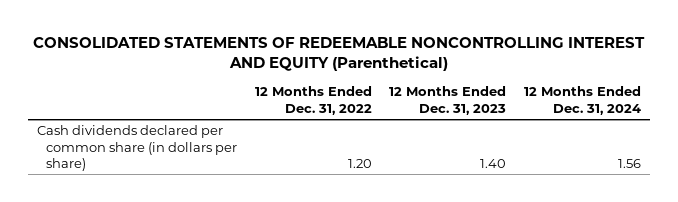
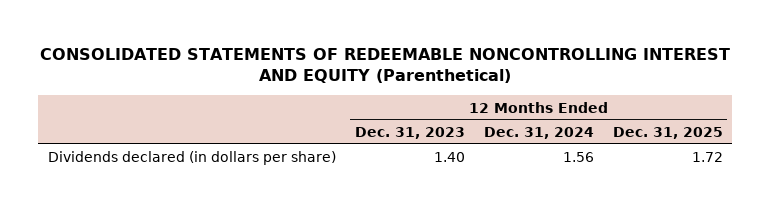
[254,86,372,115] 12 Months Ended Dec. 31, 2022 -> none
none -> [612,126,723,139] Dec. 31, 2025
[36,125,238,172] Cash dividends declared per common share (in dollars per share) -> [47,151,336,166] Dividends declared (in dollars per share)

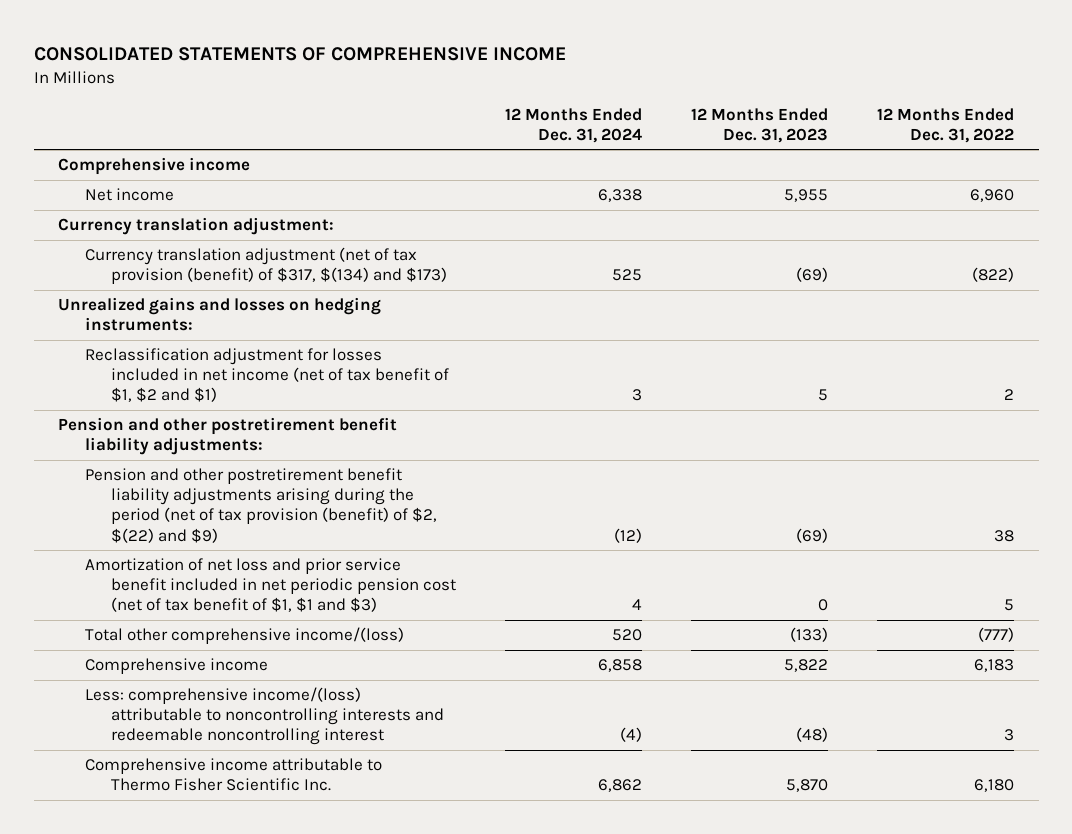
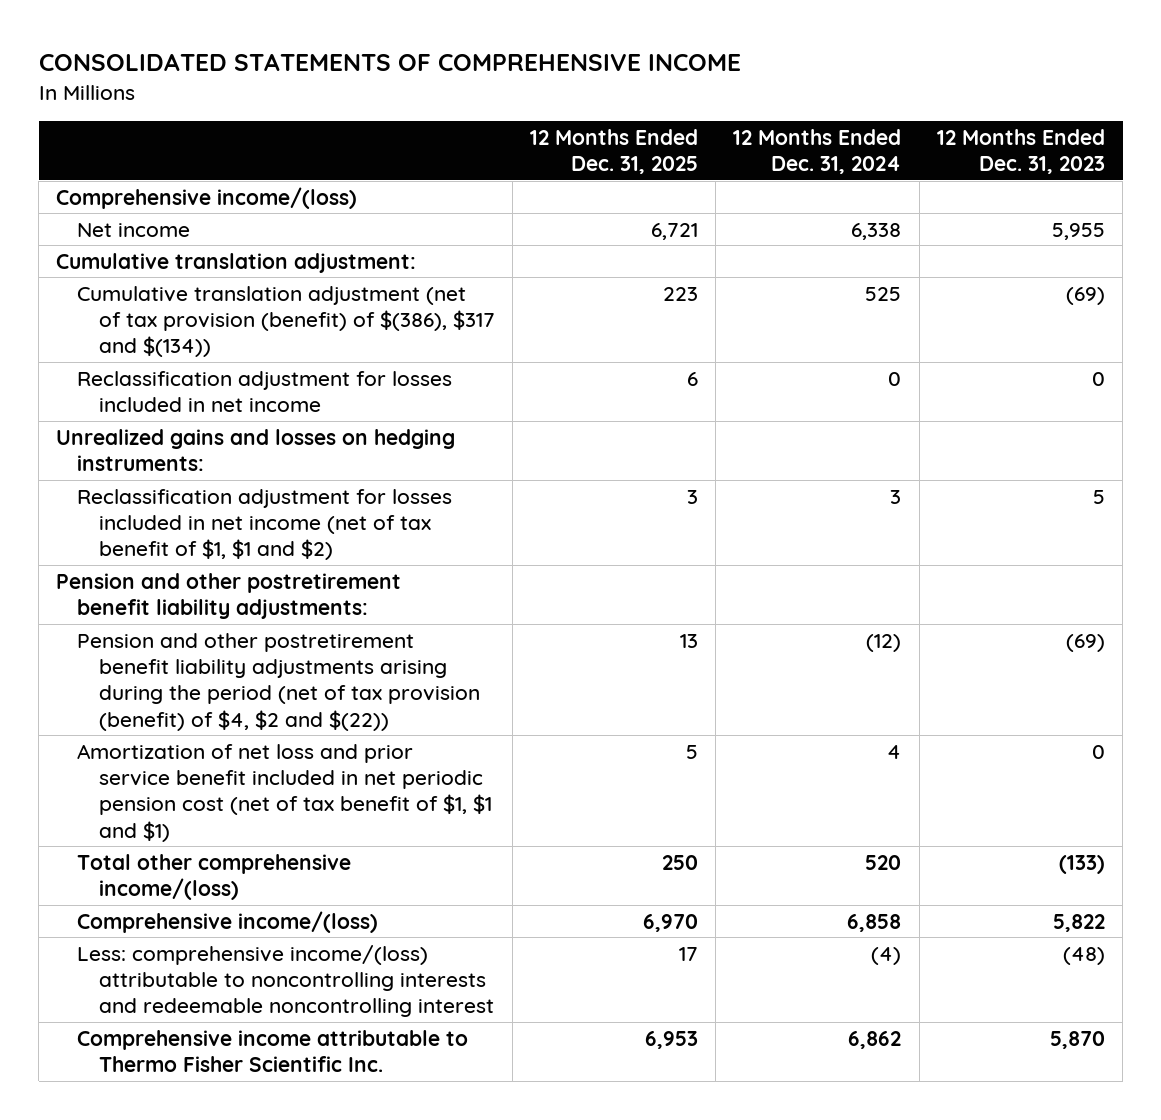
[877,107,1015,143] 12 Months Ended Dec. 31, 2022 -> none
none -> [529,128,698,174] 12 Months Ended Dec. 31, 2025
[58,157,251,176] Comprehensive income -> [56,186,358,209] Comprehensive income/(loss)
[58,217,335,236] Currency translation adjustment: -> [56,252,417,273] Cumulative translation adjustment:
[84,247,448,285] Currency translation adjustment (net of tax provision (benefit) of $317, $(134) and $173) -> [77,285,495,358] Cumulative translation adjustment (net of tax provision (benefit) of $(386), $317 and $(134))
none -> [77,370,453,412] Reclassification adjustment for losses included in net income
[84,348,450,403] Reclassification adjustment for losses included in net income (net of tax benefit of $1, $2 and $1) -> [77,488,453,561] Reclassification adjustment for losses included in net income (net of tax benefit of $1, $1 and $2)
[84,468,438,543] Pension and other postretirement benefit liability adjustments arising during the period (net of tax provision (benefit) of $2, $(22) and $9) -> [77,632,480,731] Pension and other postretirement benefit liability adjustments arising during the period (net of tax provision (benefit) of $4, $2 and $(22))
[84,558,457,613] Amortization of net loss and prior service benefit included in net periodic pension cost (net of tax benefit of $1, $1 and $3) -> [77,743,492,842] Amortization of net loss and prior service benefit included in net periodic pension cost (net of tax benefit of $1, $1 and $1)
[84,658,268,675] Comprehensive income -> [77,910,379,933] Comprehensive income/(loss)

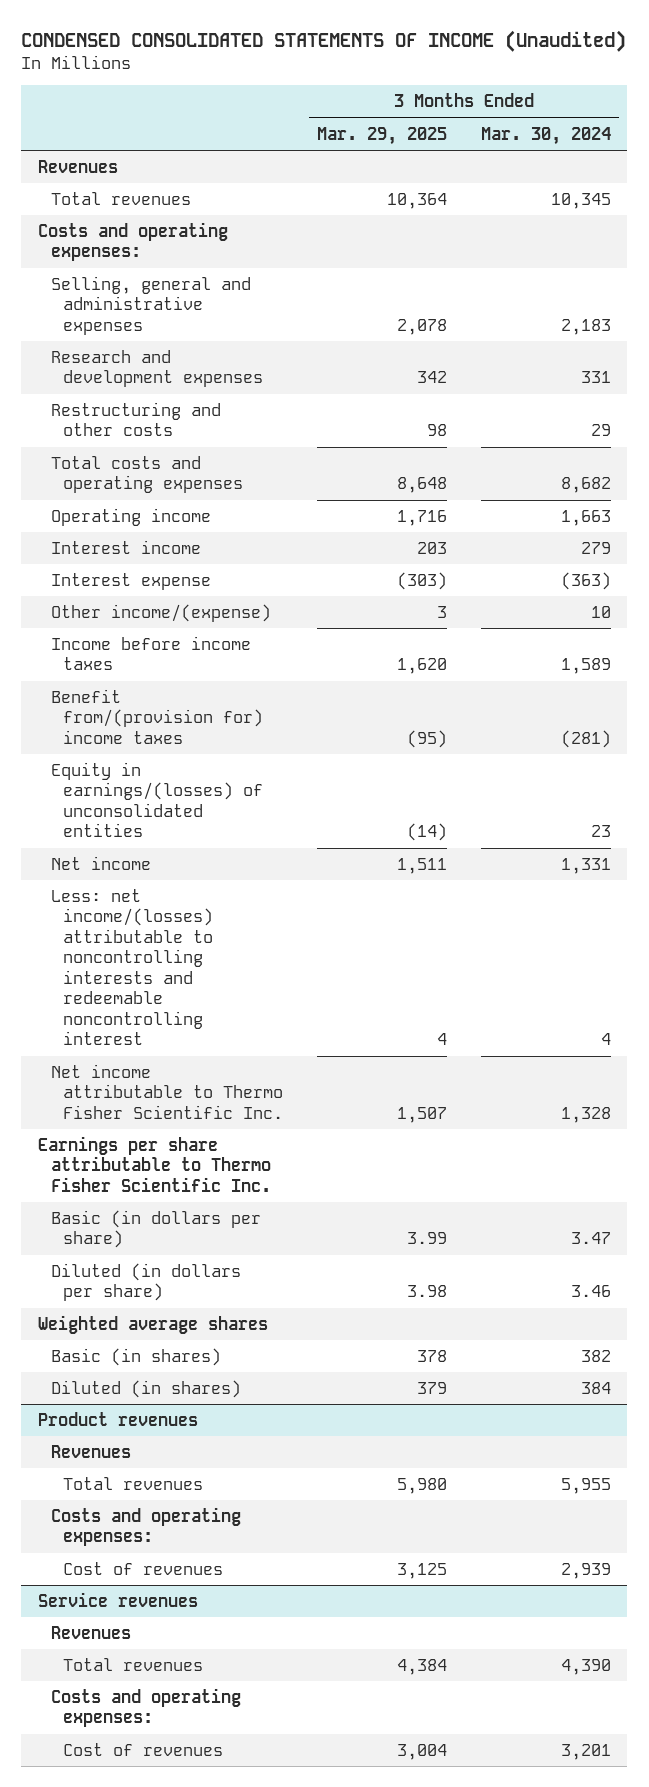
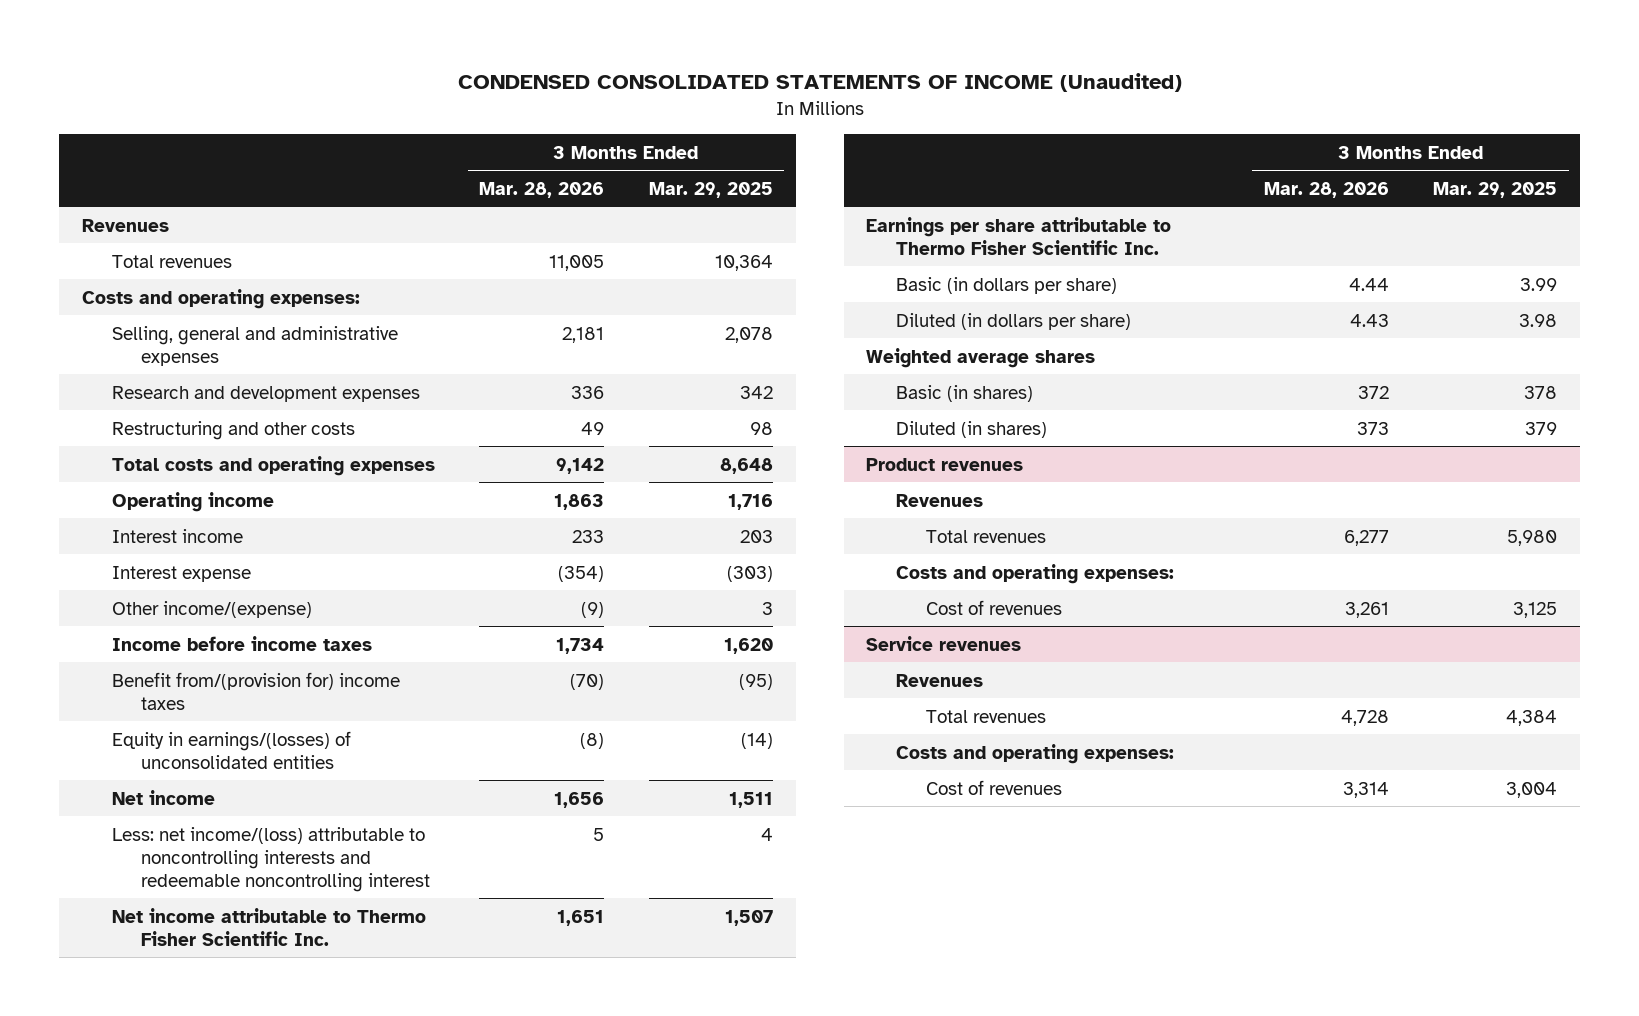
[480,126,611,145] Mar. 30, 2024 -> none
none -> [479,182,605,199] Mar. 28, 2026
[50,888,214,1046] Less: net income/(losses) attributable to noncontrolling interests and redeemable noncontrolling interest -> [111,826,431,892] Less: net income/(loss) attributable to noncontrolling interests and redeemable noncontrolling interest

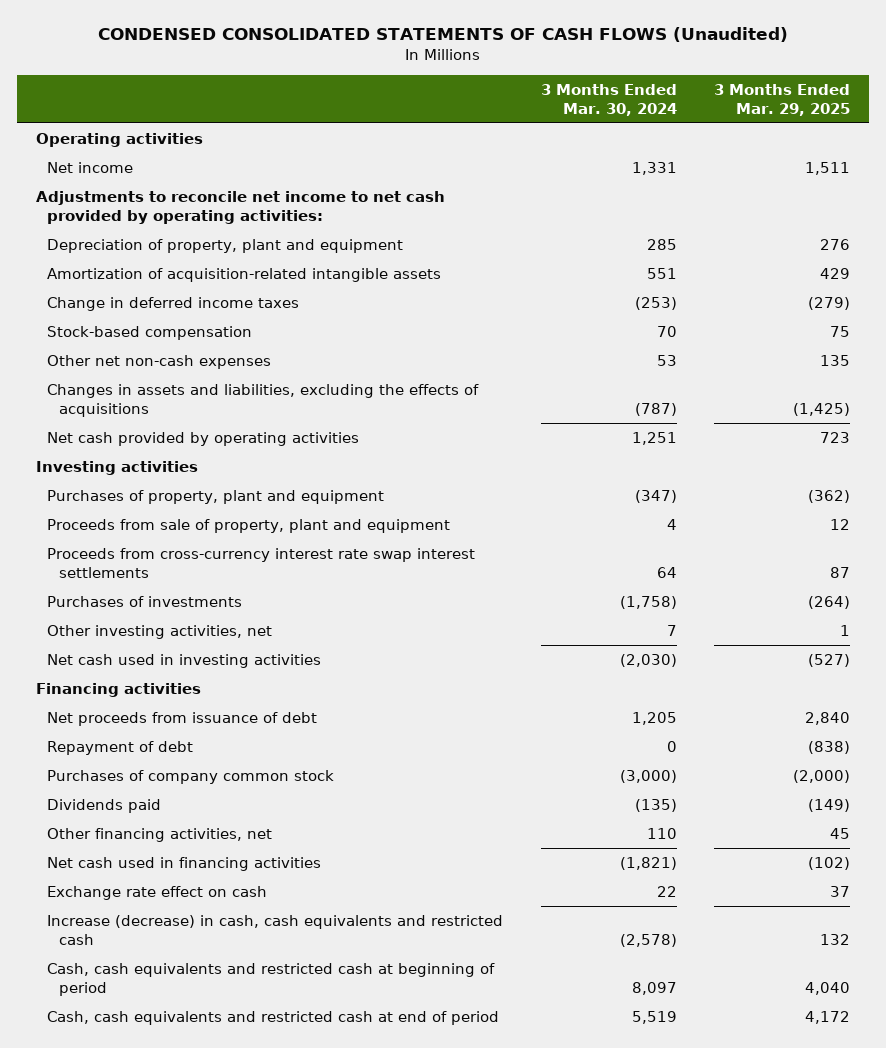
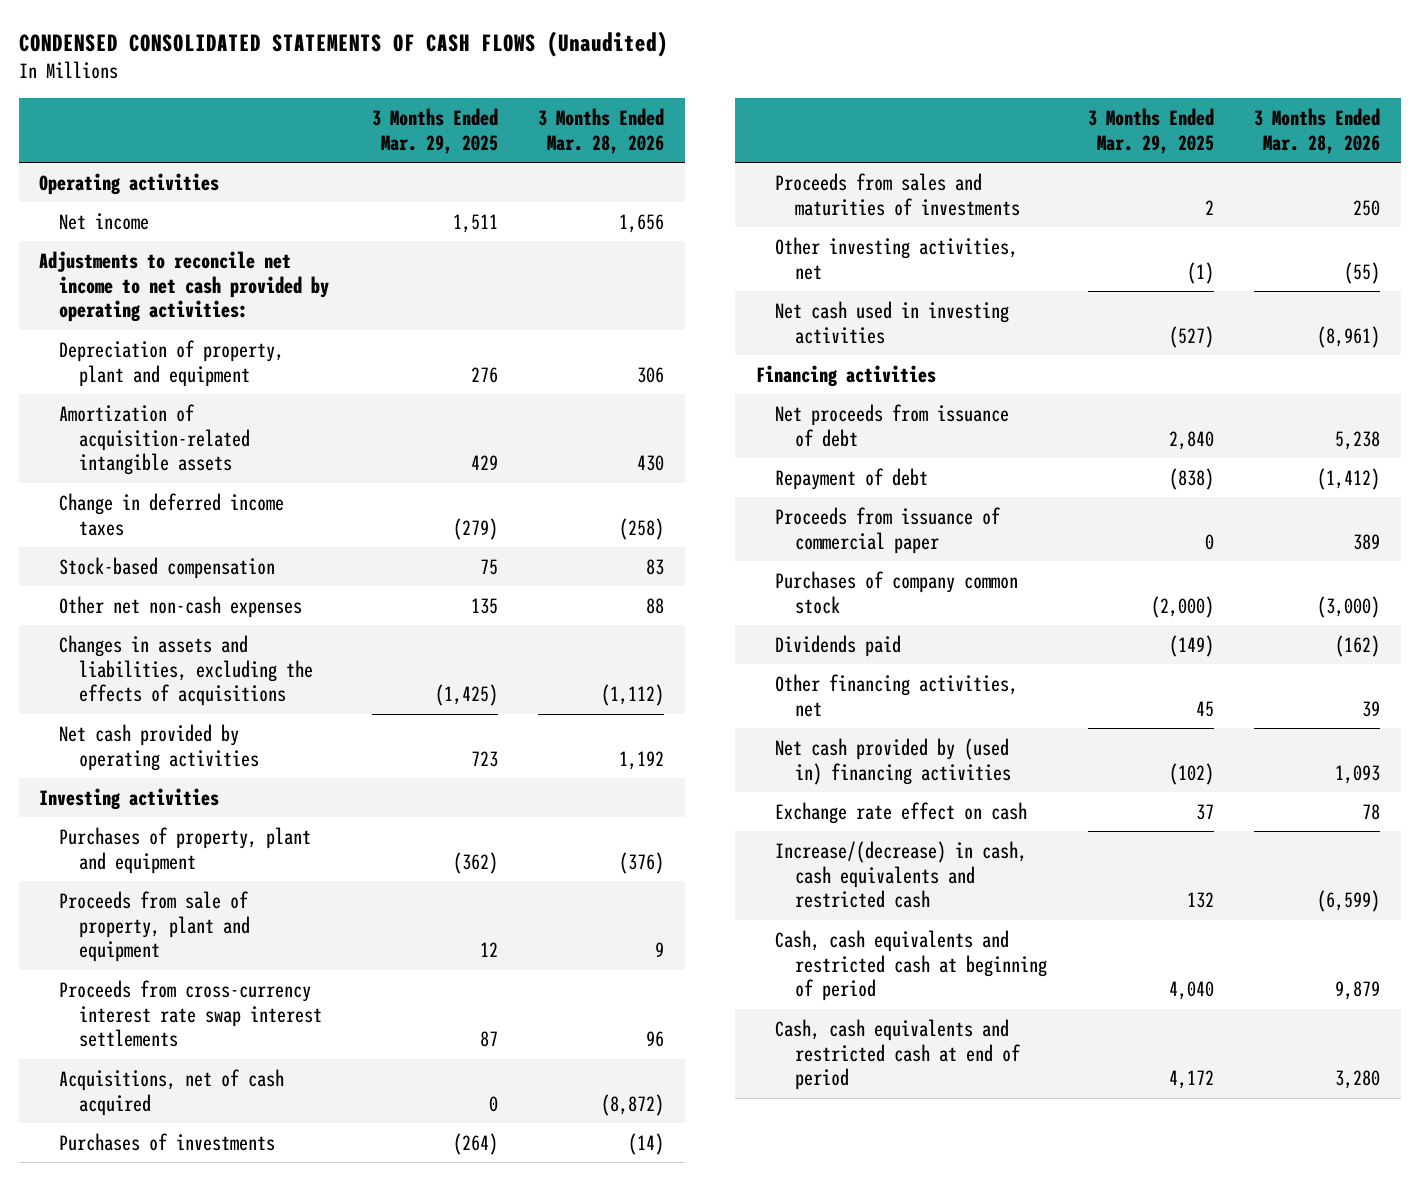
[540,84,677,116] 3 Months Ended Mar. 30, 2024 -> none
none -> [538,108,665,154] 3 Months Ended Mar. 28, 2026
none -> [59,1068,285,1116] Acquisitions, net of cash acquired
none -> [775,172,1021,216] Proceeds from sales and maturities of investments
[840,624,851,636] 1 -> [1186,261,1214,284] (1)
none -> [775,506,1002,554] Proceeds from issuance of commercial paper
[47,856,322,871] Net cash used in financing activities -> [775,737,1012,785] Net cash provided by (used in) financing activities
[47,914,504,945] Increase (decrease) in cash, cash equivalents and restricted cash -> [775,840,1028,909] Increase/(decrease) in cash, cash equivalents and restricted cash

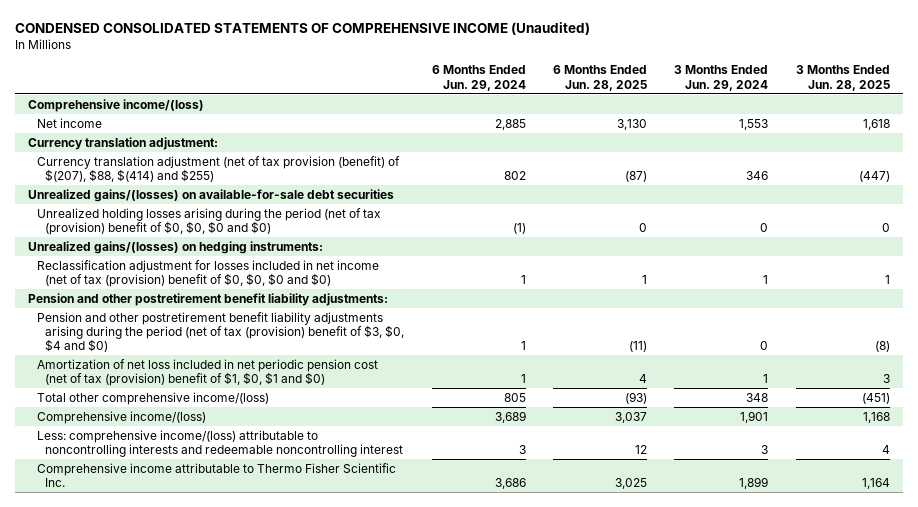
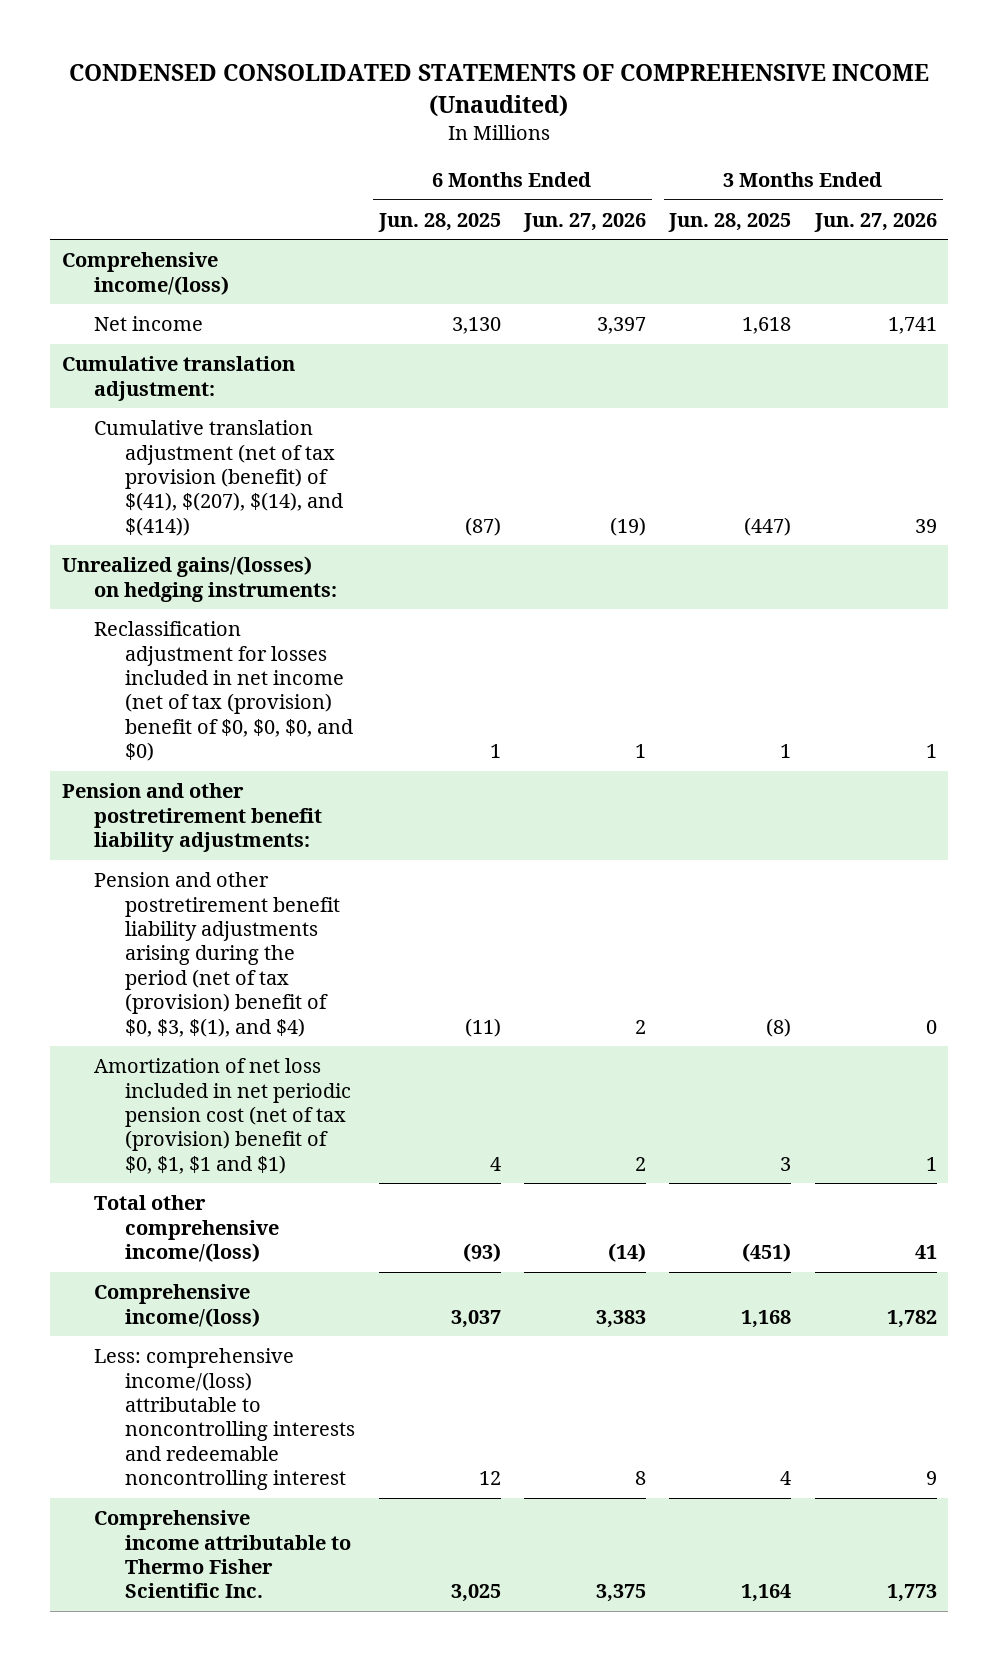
[431,65,526,91] 6 Months Ended Jun. 29, 2024 -> none
[674,65,769,91] 3 Months Ended Jun. 29, 2024 -> none
none -> [523,212,647,232] Jun. 27, 2026
none -> [813,212,937,232] Jun. 27, 2026
[28,188,395,202] Unrealized gains/(losses) on available-for-sale debt securities -> none
[36,207,381,235] Unrealized holding losses arising during the period (net of tax (provision) benefit of $0, $0, $0 and $0) -> none
[28,136,219,150] Currency translation adjustment: -> [61,356,295,401] Cumulative translation adjustment:
[36,155,400,182] Currency translation adjustment (net of tax provision (benefit) of $(207), $88, $(414) and $255) -> [93,420,344,536] Cumulative translation adjustment (net of tax provision (benefit) of $(41), $(207), $(14), and $(414))
[36,259,379,287] Reclassification adjustment for losses included in net income (net of tax (provision) benefit of $0, $0, $0 and $0) -> [93,621,354,762] Reclassification adjustment for losses included in net income (net of tax (provision) benefit of $0, $0, $0, and $0)
[36,311,405,353] Pension and other postretirement benefit liability adjustments arising during the period (net of tax (provision) benefit of $3, $0, $4 and $0) -> [93,872,341,1037] Pension and other postretirement benefit liability adjustments arising during the period (net of tax (provision) benefit of $0, $3, $(1), and $4)
[36,358,378,386] Amortization of net loss included in net periodic pension cost (net of tax (provision) benefit of $1, $0, $1 and $0) -> [93,1058,352,1174] Amortization of net loss included in net periodic pension cost (net of tax (provision) benefit of $0, $1, $1 and $1)

